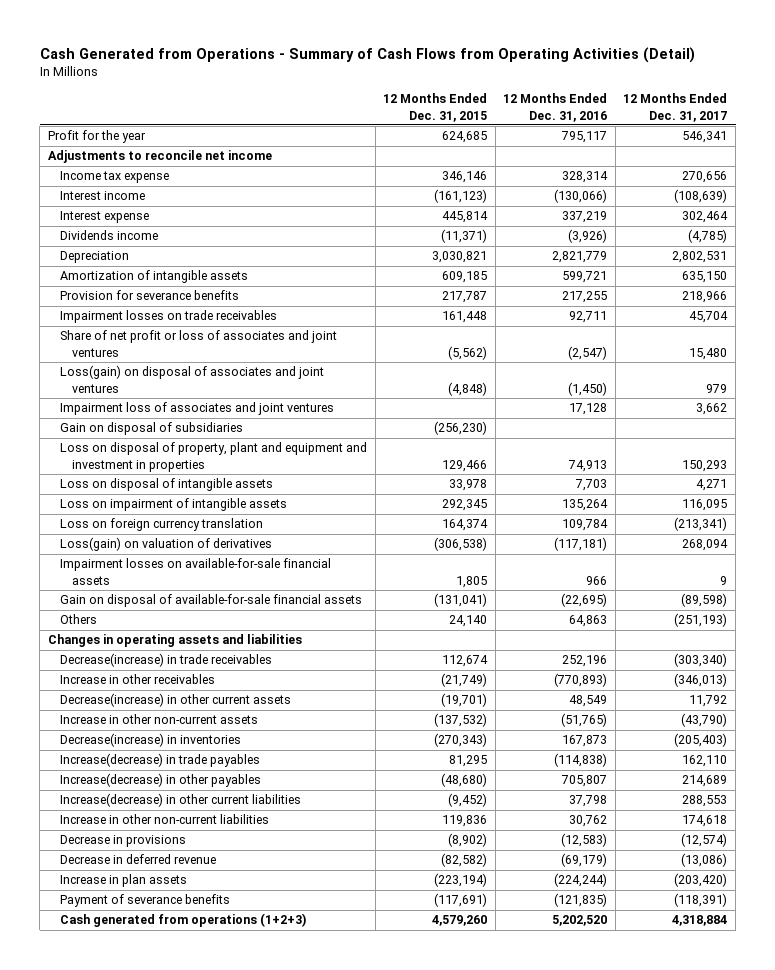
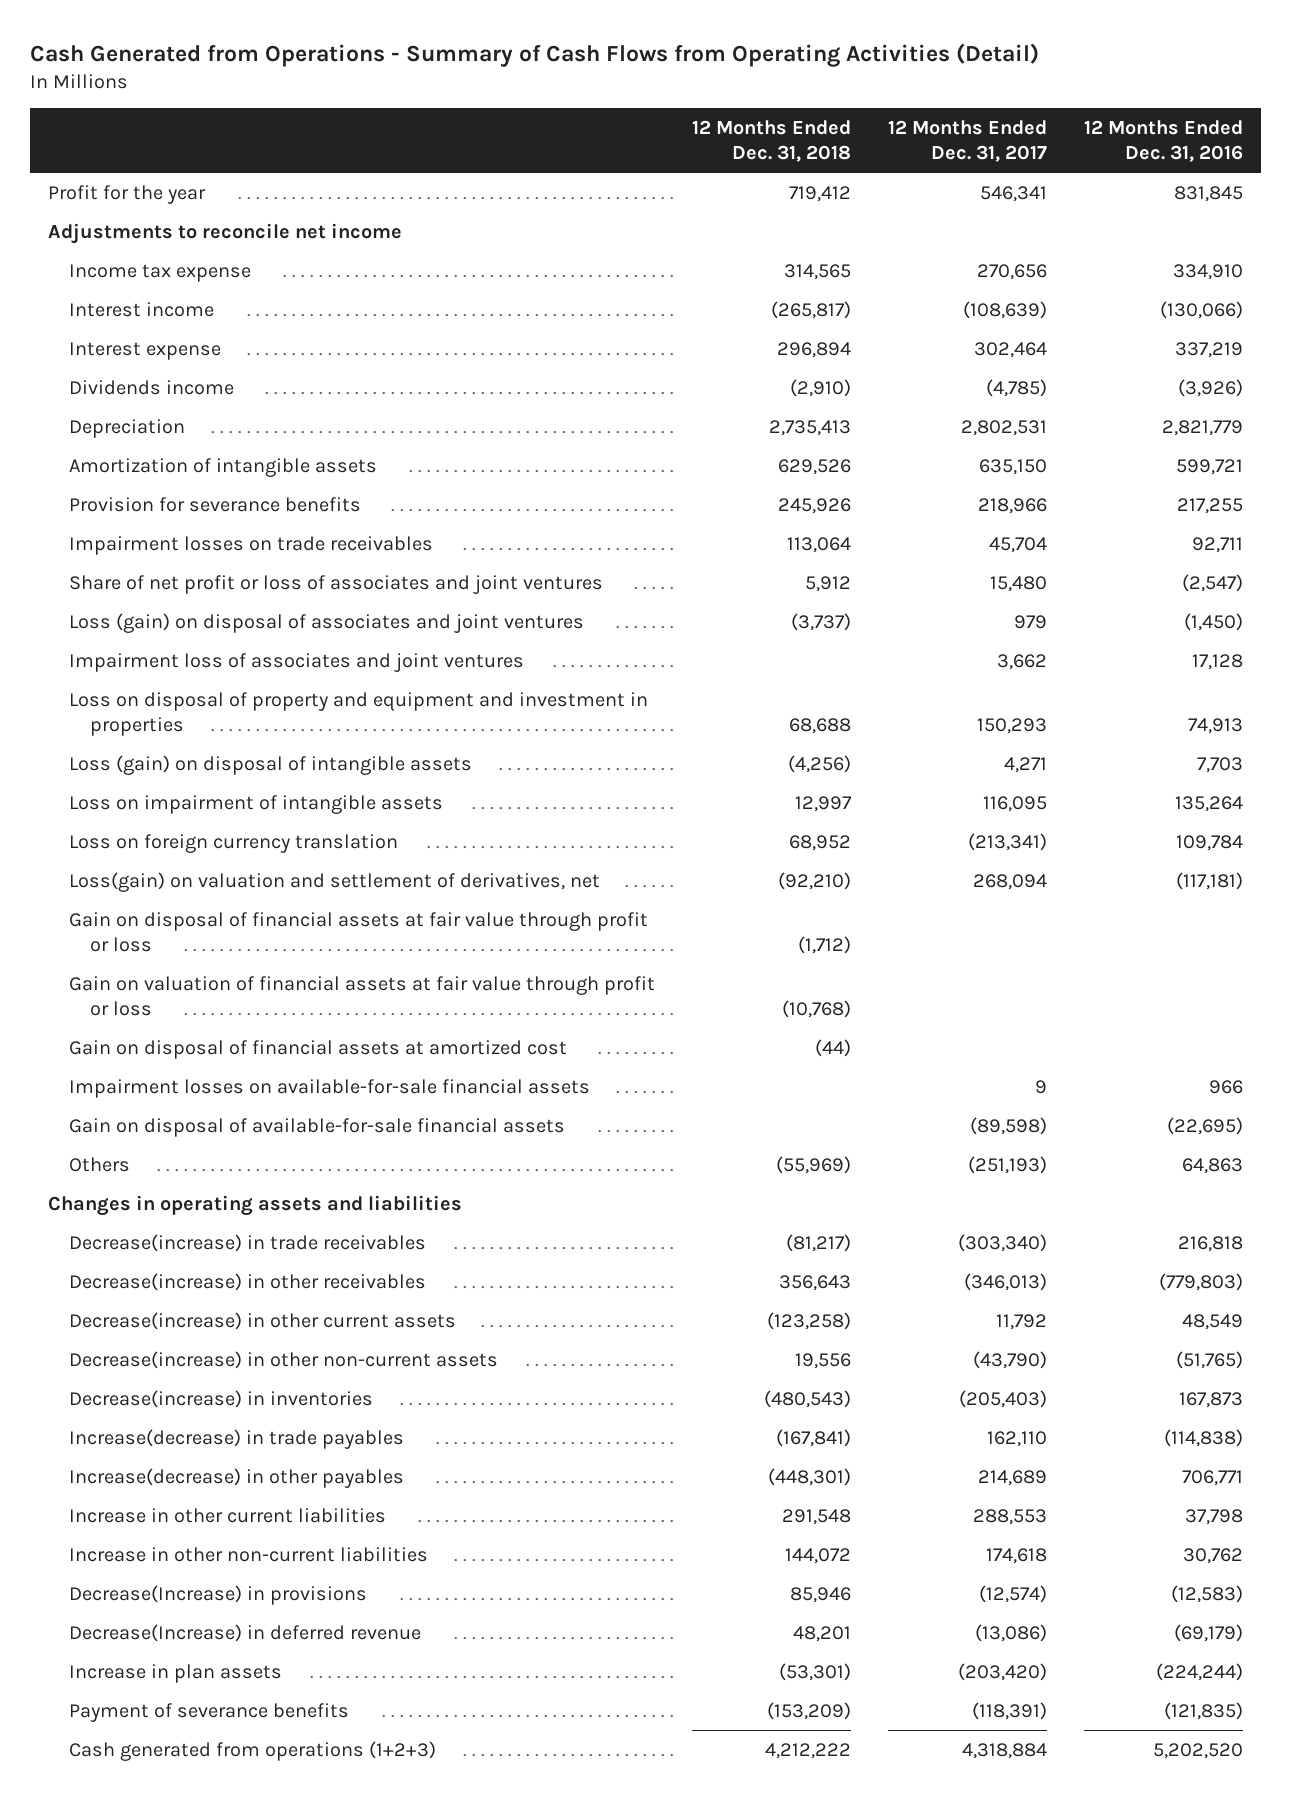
[383,93,488,122] 12 Months Ended Dec. 31, 2015 -> none
none -> [692,120,852,162] 12 Months Ended Dec. 31, 2018
[561,131,608,144] 795,117 -> [1173,186,1243,203] 831,845
[562,171,609,184] 328,314 -> [1172,264,1243,281] 334,910
[59,365,324,393] Loss(gain) on disposal of associates and joint ventures -> [69,613,585,634] Loss (gain) on disposal of associates and joint ventures
[59,422,243,436] Gain on disposal of subsidiaries -> none
[59,442,367,472] Loss on disposal of property, plant and equipment and investment in properties -> [69,692,649,736] Loss on disposal of property and equipment and investment in properties
[59,478,273,492] Loss on disposal of intangible assets -> [69,755,473,776] Loss (gain) on disposal of intangible assets
[59,537,272,552] Loss(gain) on valuation of derivatives -> [69,872,601,893] Loss(gain) on valuation and settlement of derivatives, net
none -> [69,912,649,952] Gain on disposal of financial assets at fair value through profit or loss
none -> [69,976,656,1016] Gain on valuation of financial assets at fair value through profit or loss
none -> [69,1040,568,1060] Gain on disposal of financial assets at amortized cost
[562,655,608,668] 252,196 -> [1177,1236,1243,1253] 216,818
[59,674,215,685] Increase in other receivables -> [69,1273,427,1292] Decrease(increase) in other receivables
[554,673,608,688] (770,893) -> [1158,1273,1243,1292] (779,803)
[59,714,258,725] Increase in other non-current assets -> [69,1351,499,1370] Decrease(increase) in other non-current assets
[561,775,608,788] 705,807 -> [1181,1470,1243,1487] 706,771
[59,793,301,808] Increase(decrease) in other current liabilities -> [69,1508,387,1524] Increase in other current liabilities
[59,835,186,848] Decrease in provisions -> [69,1585,368,1606] Decrease(Increase) in provisions
[59,854,216,865] Decrease in deferred revenue -> [69,1624,422,1643] Decrease(Increase) in deferred revenue

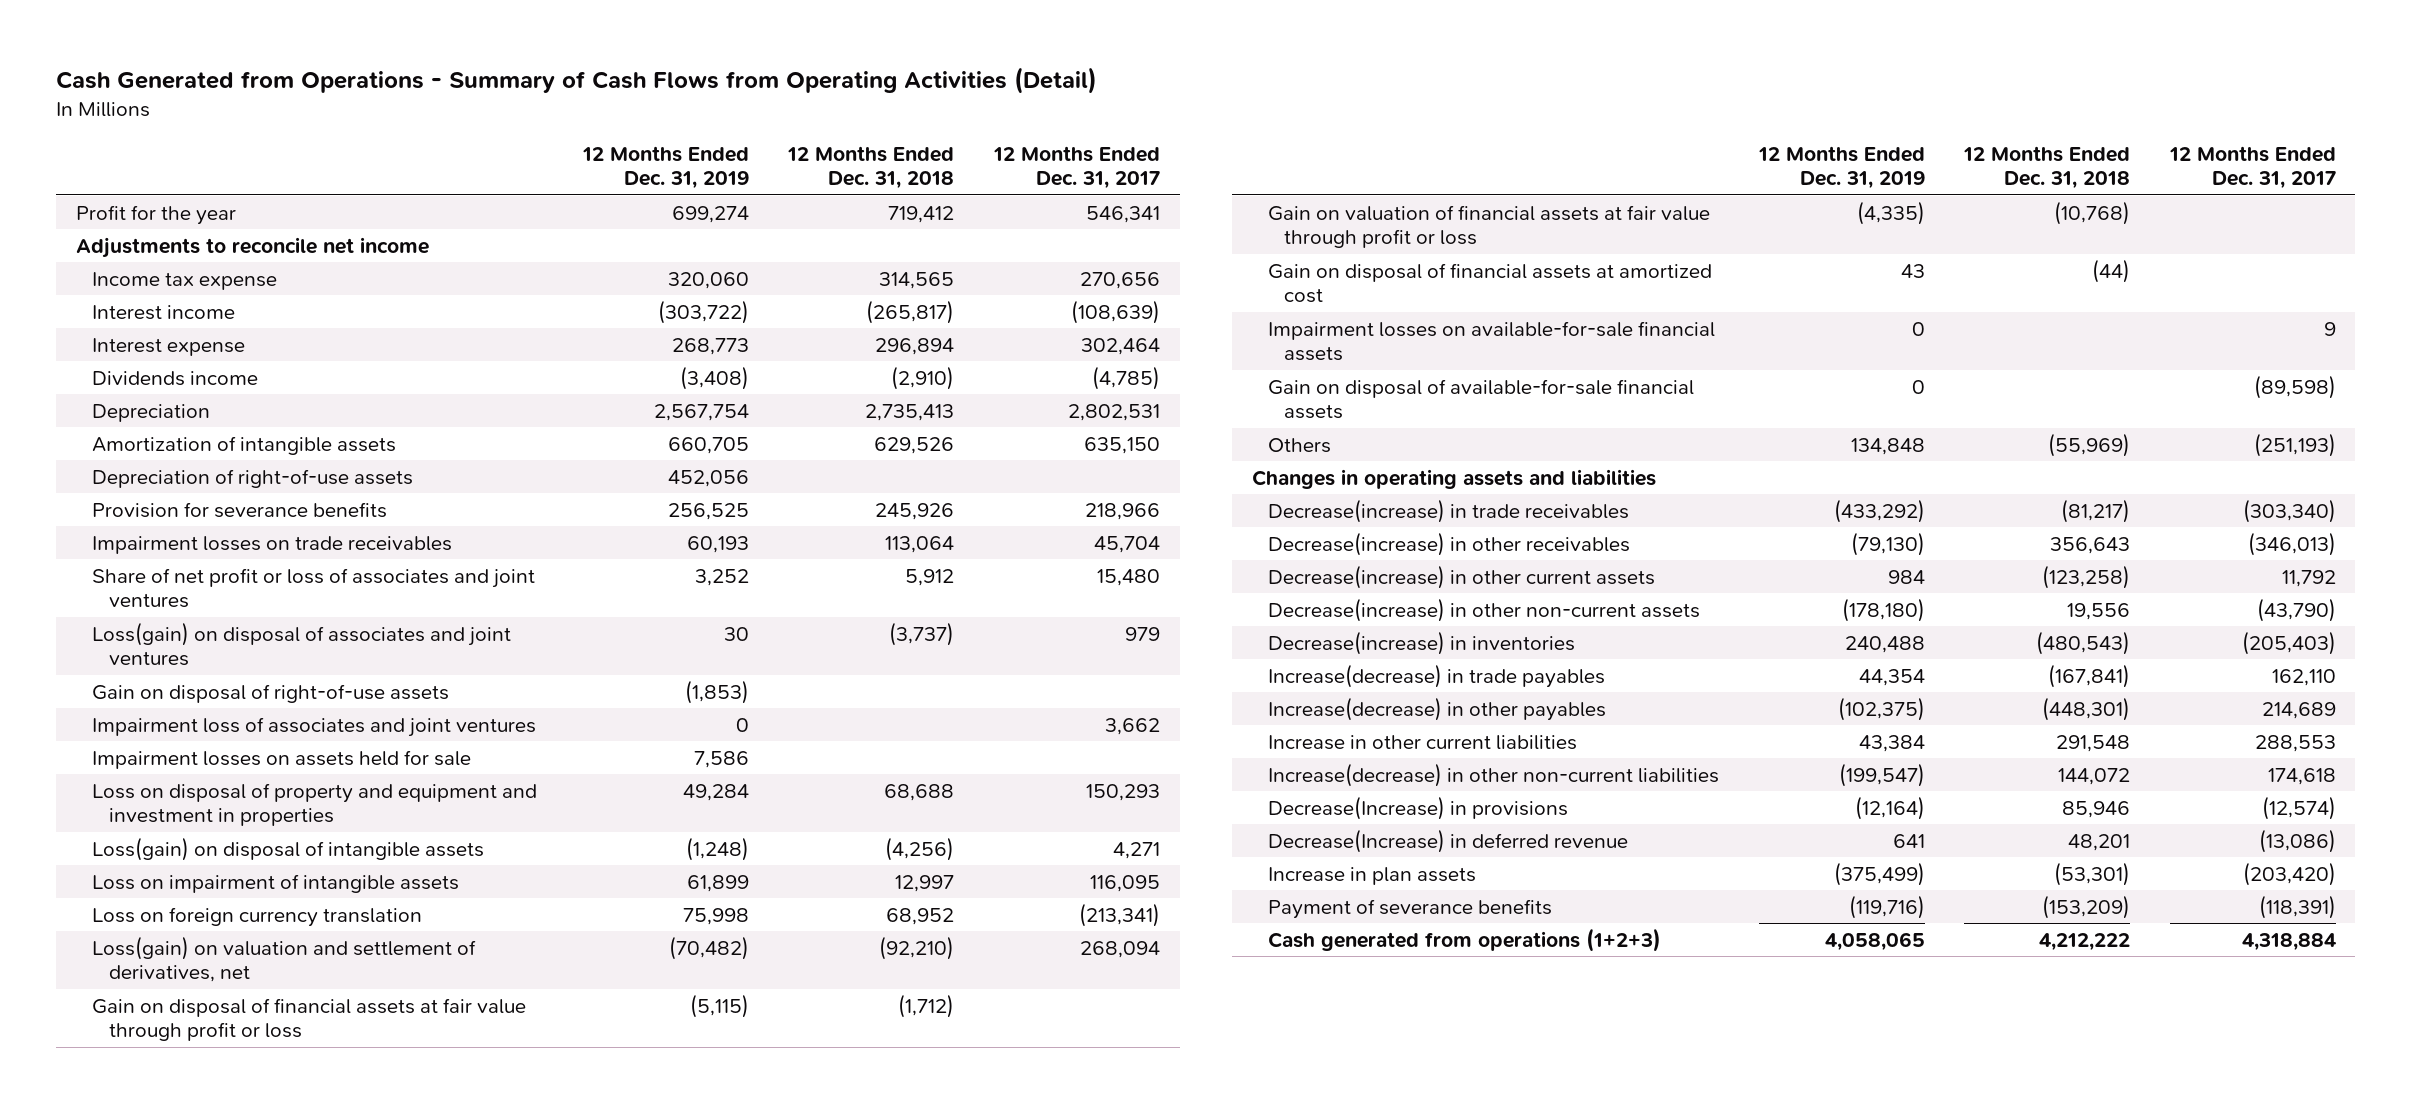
[1083,120,1243,162] 12 Months Ended Dec. 31, 2016 -> none
none -> [581,146,749,190] 12 Months Ended Dec. 31, 2019
none -> [92,468,414,488] Depreciation of right-of-use assets
[69,613,585,634] Loss (gain) on disposal of associates and joint ventures -> [92,621,512,667] Loss(gain) on disposal of associates and joint ventures
none -> [92,683,450,703] Gain on disposal of right-of-use assets
none -> [92,749,472,769] Impairment losses on assets held for sale
[69,755,473,776] Loss (gain) on disposal of intangible assets -> [92,836,485,861] Loss(gain) on disposal of intangible assets
[69,1547,429,1563] Increase in other non-current liabilities -> [1267,762,1719,787] Increase(decrease) in other non-current liabilities

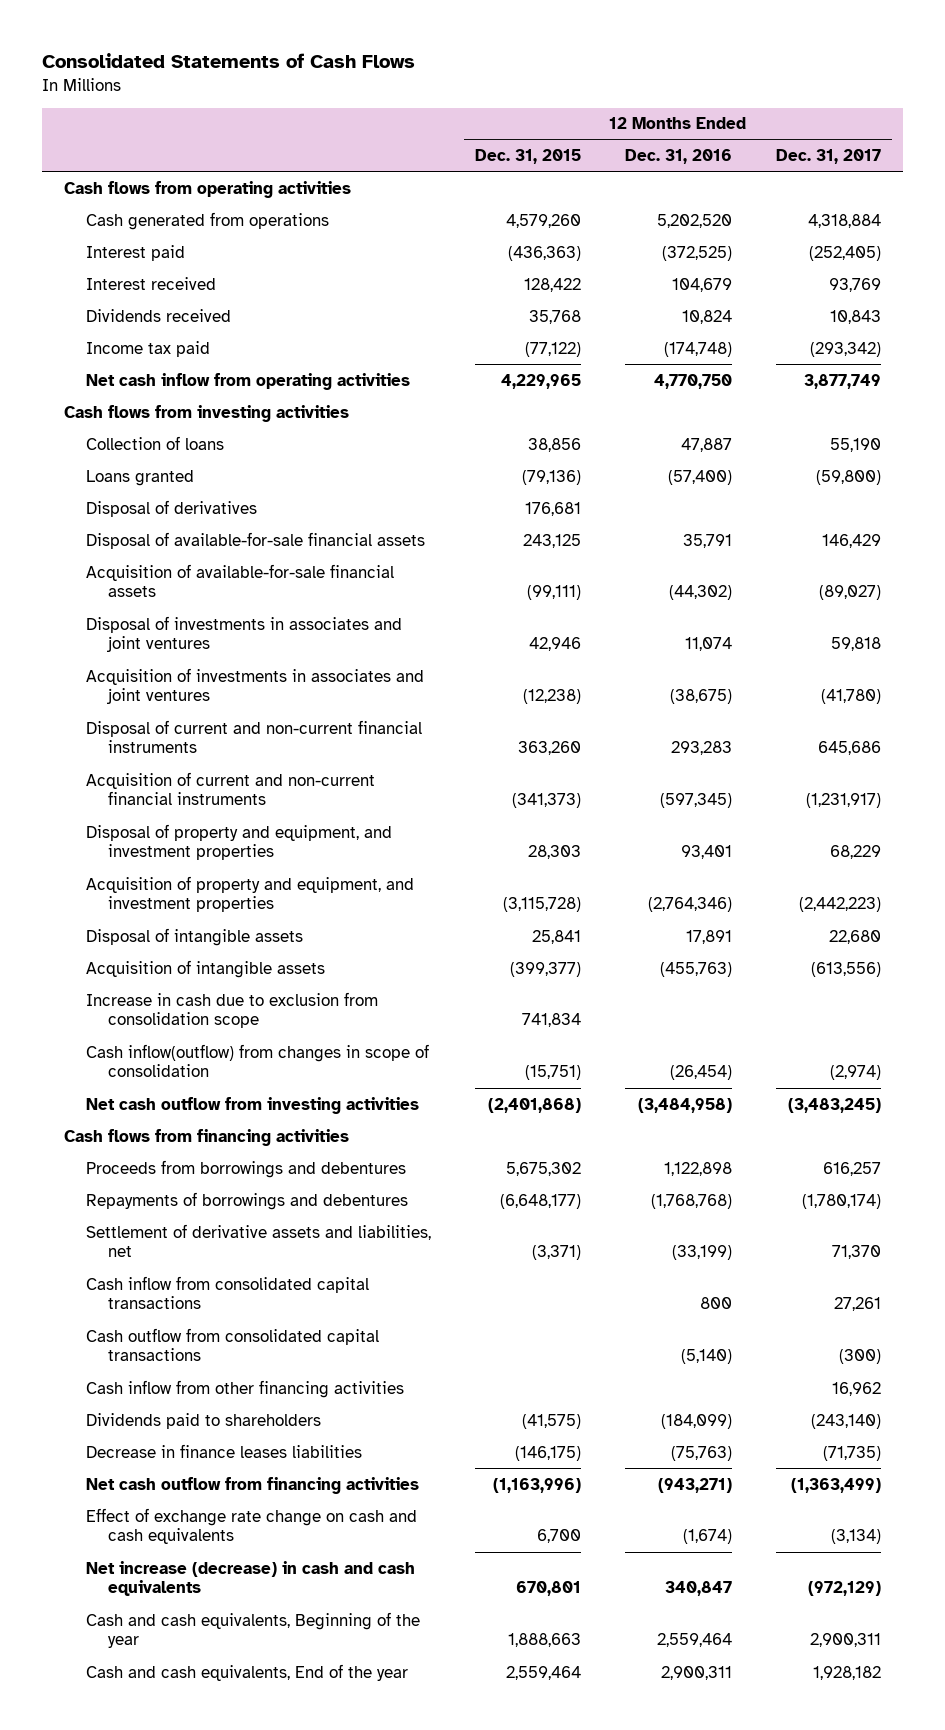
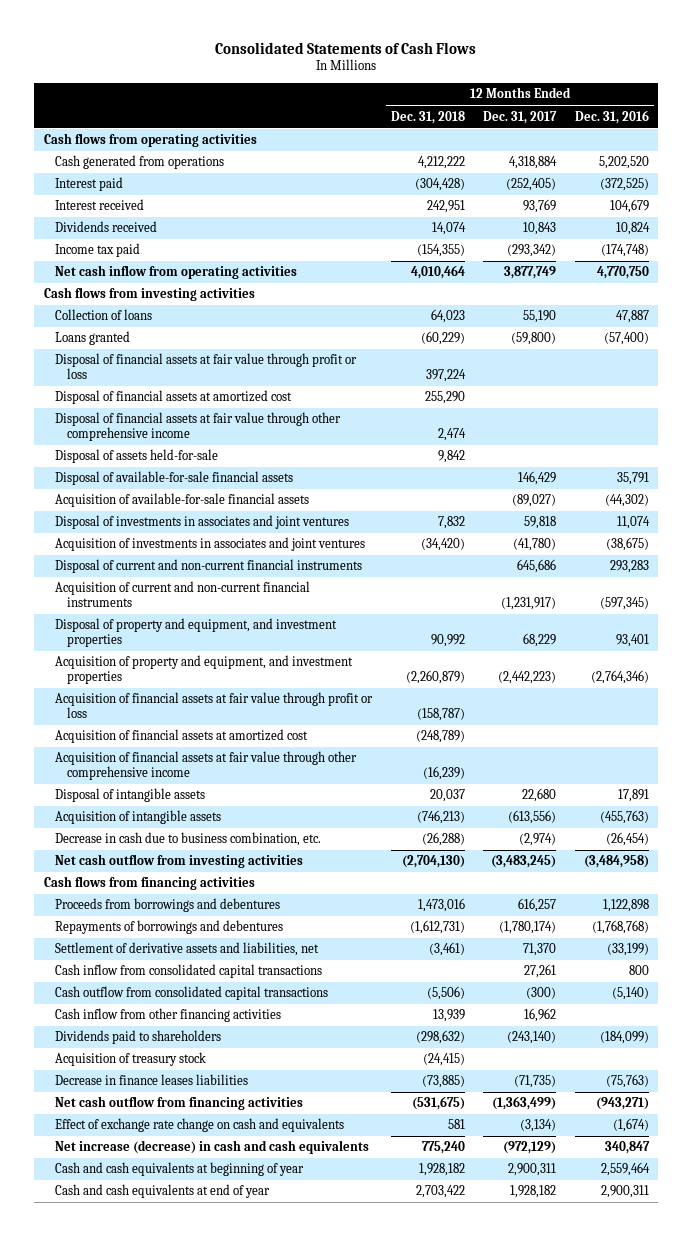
[474,149,581,165] Dec. 31, 2015 -> none
none -> [390,110,465,124] Dec. 31, 2018
[85,499,257,517] Disposal of derivatives -> none
none -> [55,353,358,380] Disposal of financial assets at fair value through profit or loss
none -> [55,390,293,405] Disposal of financial assets at amortized cost
none -> [55,412,342,442] Disposal of financial assets at fair value through other comprehensive income
none -> [55,449,219,464] Disposal of assets held-for-sale
none -> [55,692,374,719] Acquisition of financial assets at fair value through profit or loss
none -> [55,729,309,744] Acquisition of financial assets at amortized cost
none -> [55,751,358,781] Acquisition of financial assets at fair value through other comprehensive income
[85,991,378,1029] Increase in cash due to exclusion from consolidation scope -> none
[85,1043,429,1078] Cash inflow(outflow) from changes in scope of consolidation -> [55,832,322,847] Decrease in cash due to business combination, etc.
none -> [55,1052,207,1067] Acquisition of treasury stock
[85,1507,417,1545] Effect of exchange rate change on cash and cash equivalents -> [55,1118,345,1133] Effect of exchange rate change on cash and equivalents
[85,1611,420,1649] Cash and cash equivalents, Beginning of the year -> [55,1162,305,1177] Cash and cash equivalents at beginning of year
[85,1663,408,1681] Cash and cash equivalents, End of the year -> [55,1184,271,1199] Cash and cash equivalents at end of year

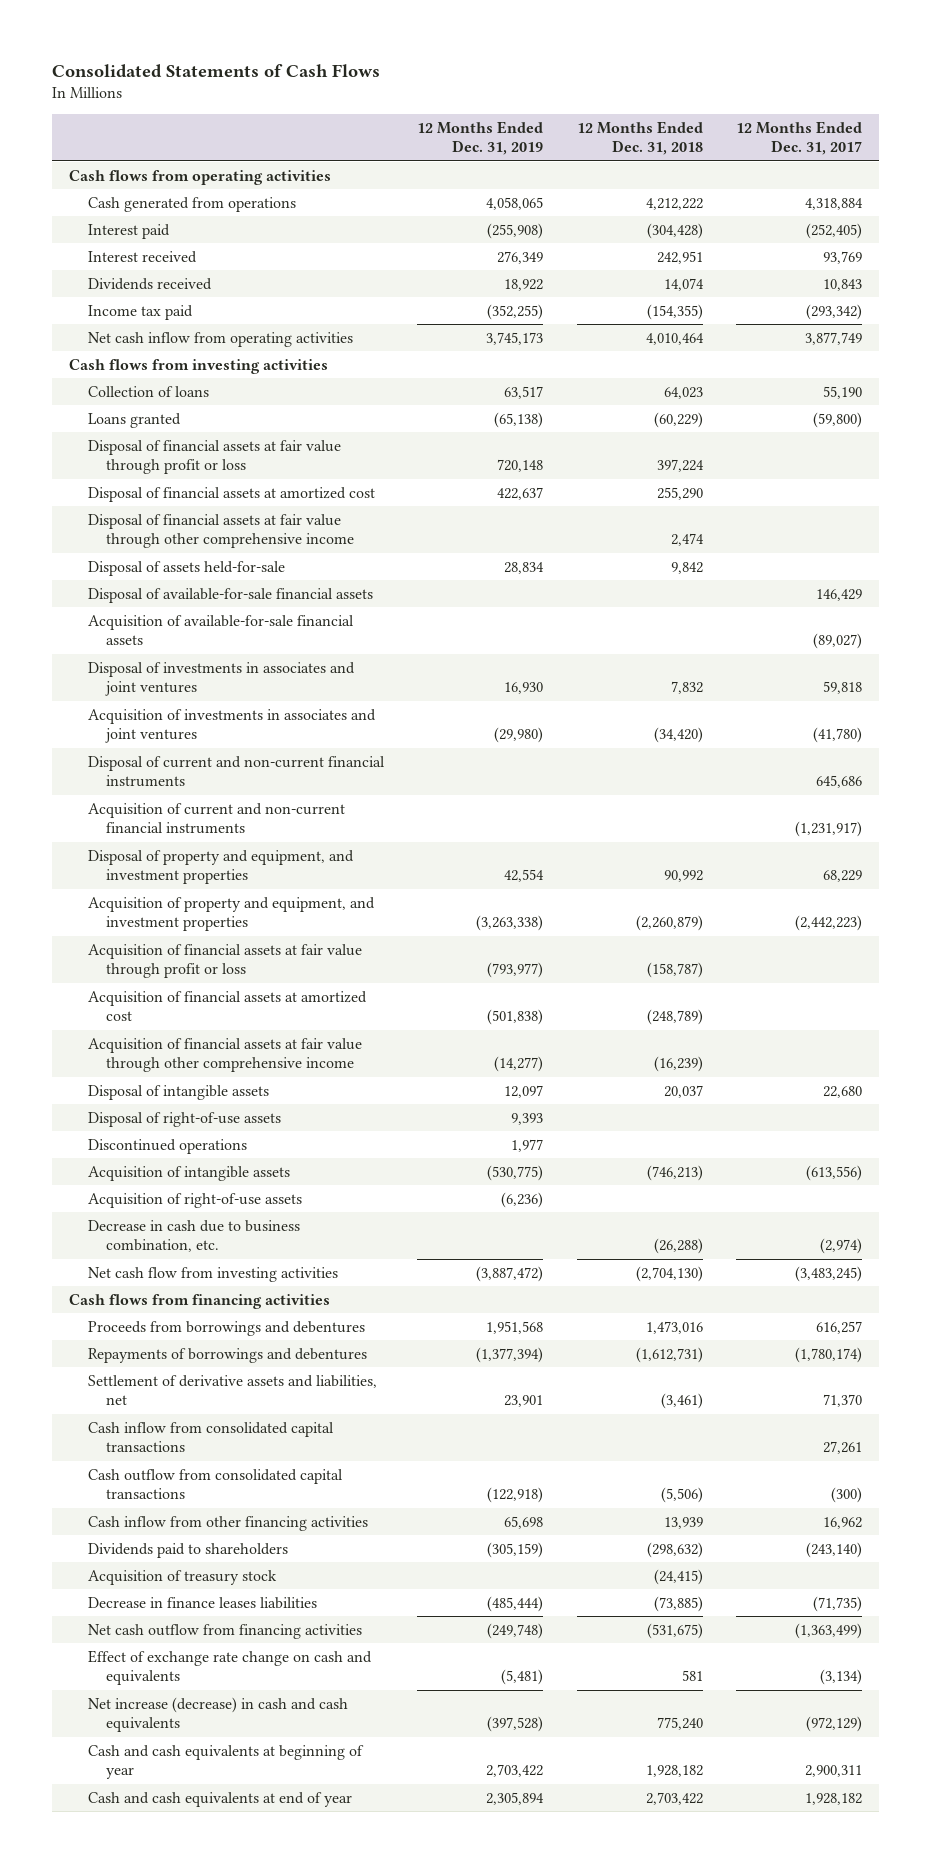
[575,109,650,124] Dec. 31, 2016 -> none
none -> [417,120,544,156] 12 Months Ended Dec. 31, 2019
none -> [87,1111,281,1127] Disposal of right-of-use assets
none -> [87,1138,247,1154] Discontinued operations
none -> [87,1192,302,1208] Acquisition of right-of-use assets
[55,854,304,869] Net cash outflow from investing activities -> [87,1266,338,1282] Net cash flow from investing activities

